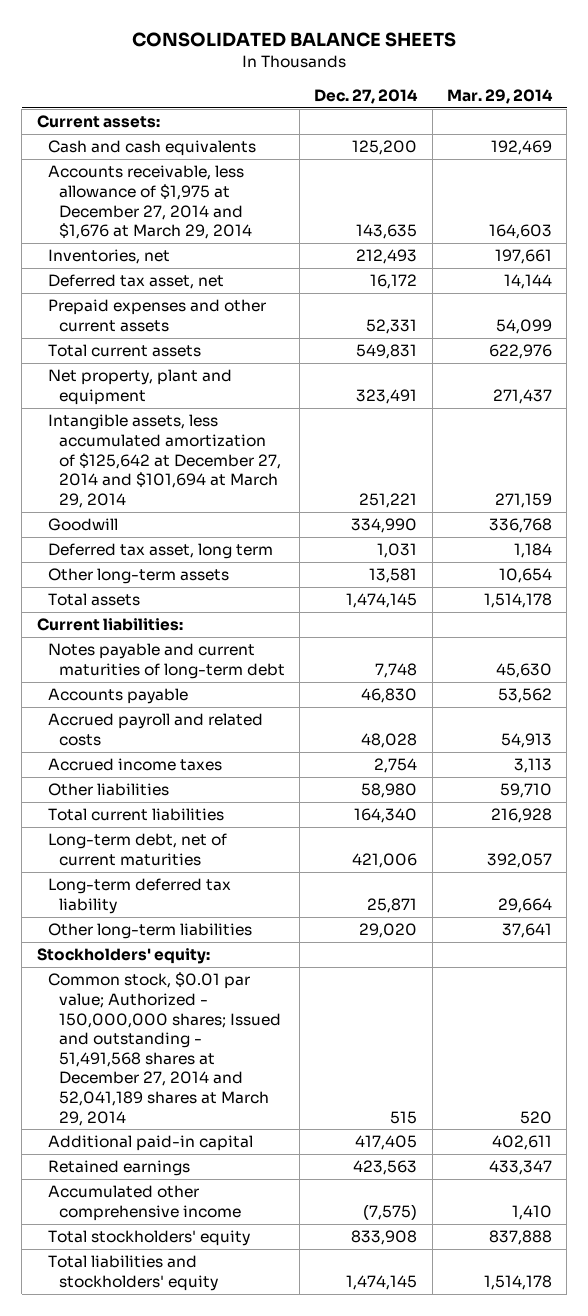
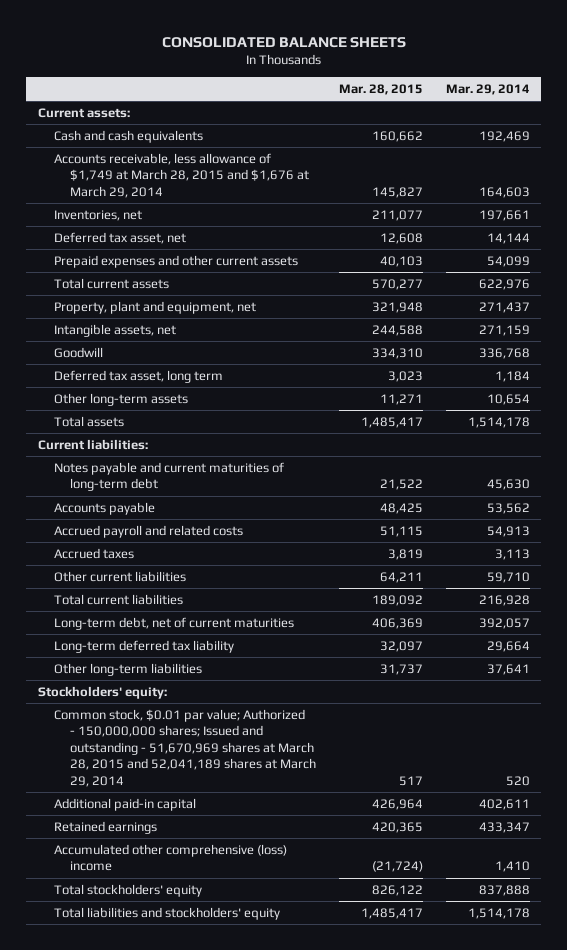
[314,89,419,105] Dec. 27, 2014 -> none
none -> [338,83,423,95] Mar. 28, 2015
[47,165,252,240] Accounts receivable, less allowance of $1,975 at December 27, 2014 and $1,676 at March 29, 2014 -> [53,152,309,198] Accounts receivable, less allowance of $1,749 at March 28, 2015 and $1,676 at March 29, 2014
[47,369,232,405] Net property, plant and equipment -> [53,300,256,314] Property, plant and equipment, net
[47,414,281,508] Intangible assets, less accumulated amortization of $125,642 at December 27, 2014 and $101,694 at March 29, 2014 -> [53,323,176,337] Intangible assets, net
[47,758,222,772] Accrued income taxes -> [53,547,134,559] Accrued taxes
[47,783,169,797] Other liabilities -> [53,570,186,582] Other current liabilities
[47,972,281,1126] Common stock, $0.01 par value; Authorized - 150,000,000 shares; Issued and outstanding - 51,491,568 shares at December 27, 2014 and 52,041,189 shares at March 29, 2014 -> [53,708,316,787] Common stock, $0.01 par value; Authorized - 150,000,000 shares; Issued and outstanding - 51,670,969 shares at March 28, 2015 and 52,041,189 shares at March 29, 2014
[47,1185,241,1221] Accumulated other comprehensive income -> [53,843,287,872] Accumulated other comprehensive (loss) income

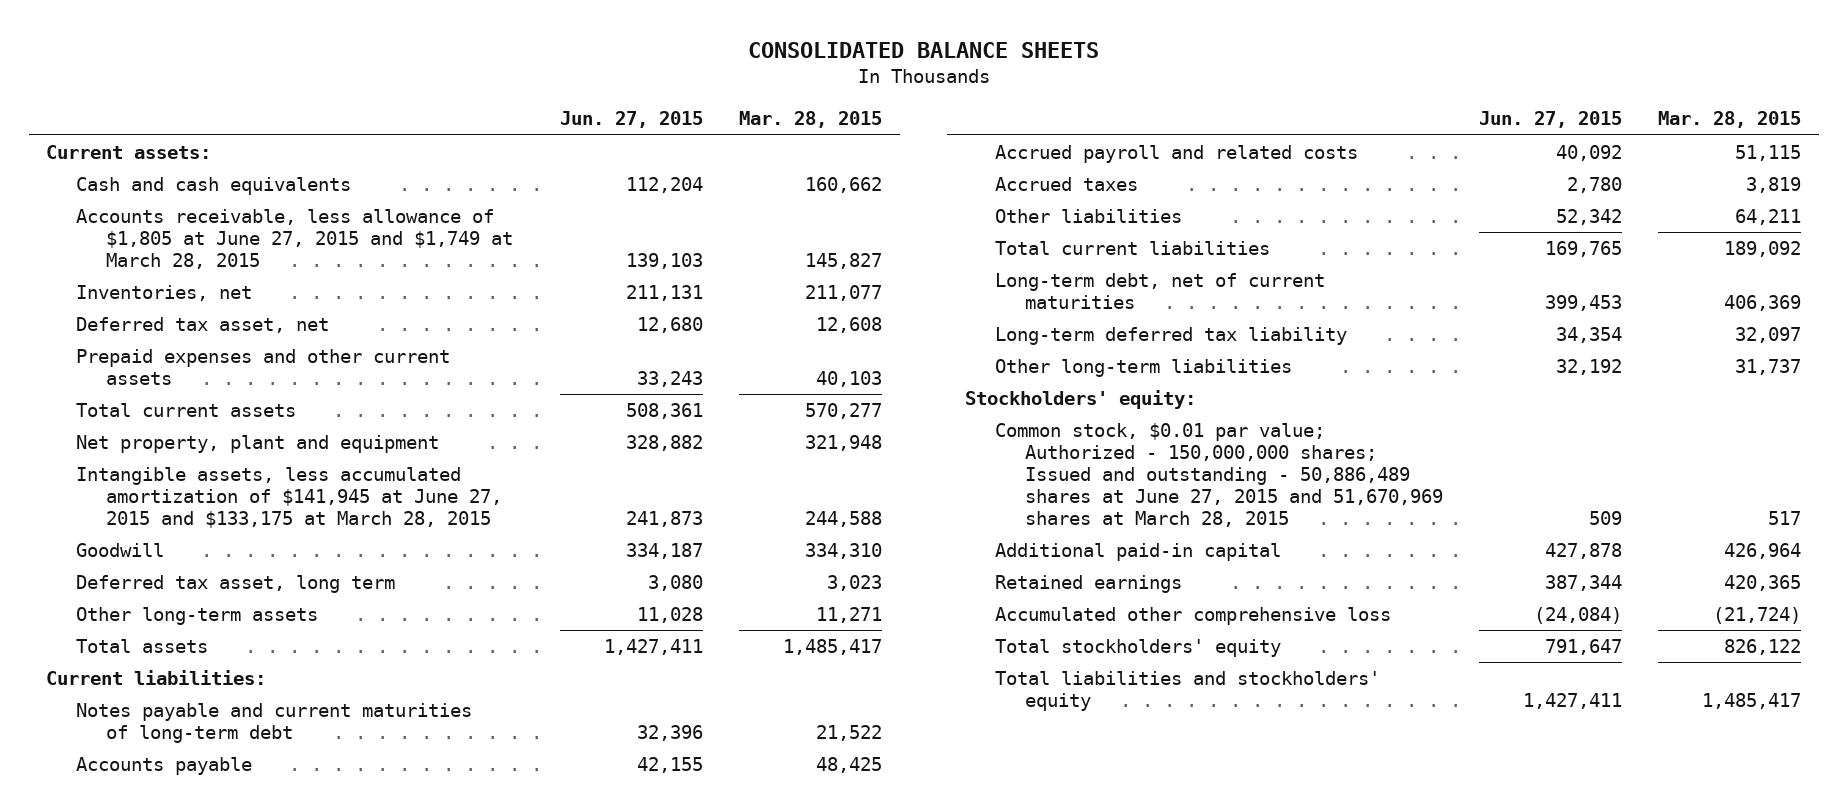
[445,83,530,95] Mar. 29, 2014 -> none
none -> [560,111,704,129] Jun. 27, 2015
[53,152,309,198] Accounts receivable, less allowance of $1,749 at March 28, 2015 and $1,676 at March 29, 2014 -> [76,209,514,269] Accounts receivable, less allowance of $1,805 at June 27, 2015 and $1,749 at March 28, 2015
[53,300,256,314] Property, plant and equipment, net -> [76,435,440,454] Net property, plant and equipment
[53,323,176,337] Intangible assets, net -> [76,467,503,528] Intangible assets, less accumulated amortization of $141,945 at June 27, 2015 and $133,175 at March 28, 2015
[53,570,186,582] Other current liabilities -> [995,209,1183,224] Other liabilities
[53,708,316,787] Common stock, $0.01 par value; Authorized - 150,000,000 shares; Issued and outstanding - 51,670,969 shares at March 28, 2015 and 52,041,189 shares at March 29, 2014 -> [995,423,1443,527] Common stock, $0.01 par value; Authorized - 150,000,000 shares; Issued and outstanding - 50,886,489 shares at June 27, 2015 and 51,670,969 shares at March 28, 2015
[53,843,287,872] Accumulated other comprehensive (loss) income -> [995,607,1392,626] Accumulated other comprehensive loss

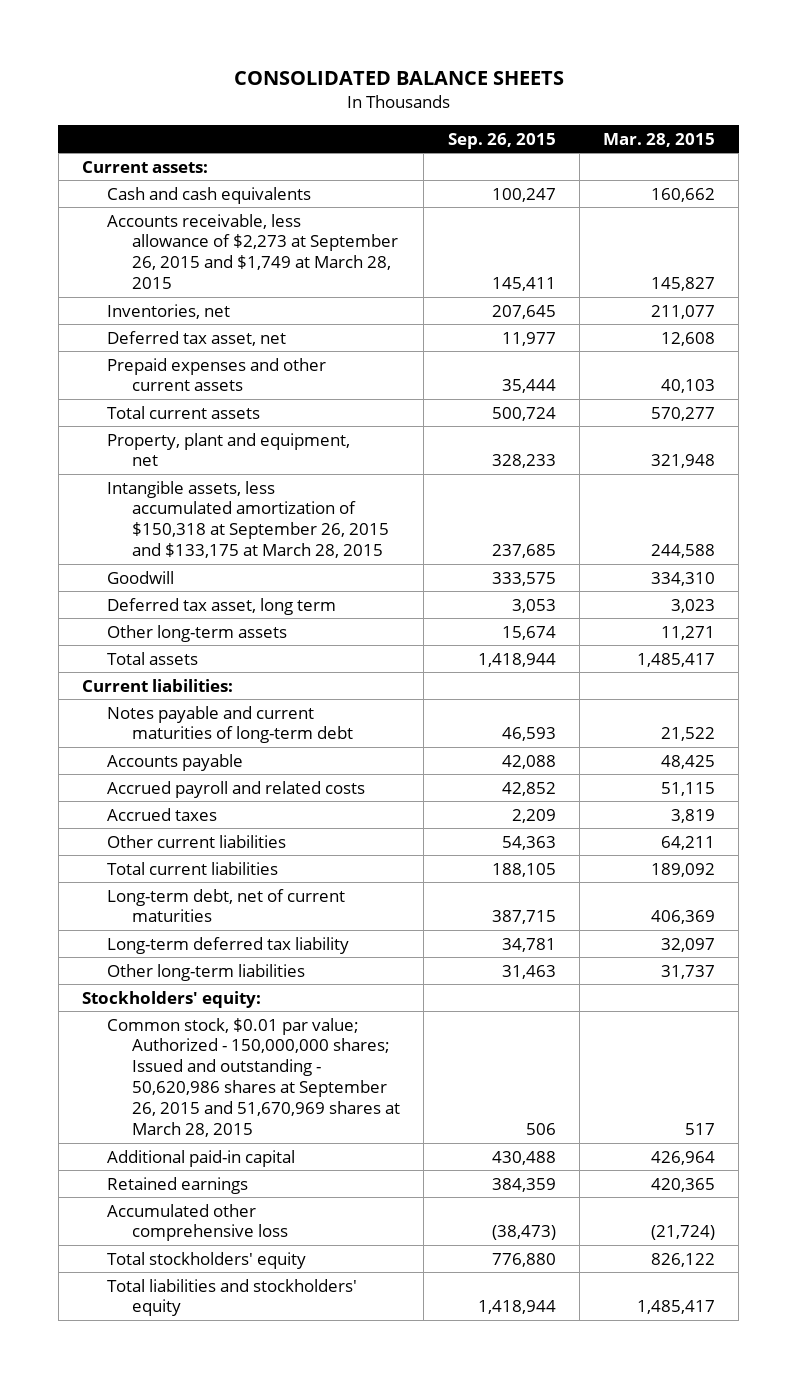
[560,111,704,129] Jun. 27, 2015 -> none
none -> [447,132,556,149] Sep. 26, 2015
[76,209,514,269] Accounts receivable, less allowance of $1,805 at June 27, 2015 and $1,749 at March 28, 2015 -> [107,213,399,290] Accounts receivable, less allowance of $2,273 at September 26, 2015 and $1,749 at March 28, 2015
[76,435,440,454] Net property, plant and equipment -> [107,432,351,467] Property, plant and equipment, net
[76,467,503,528] Intangible assets, less accumulated amortization of $141,945 at June 27, 2015 and $133,175 at March 28, 2015 -> [107,480,390,559] Intangible assets, less accumulated amortization of $150,318 at September 26, 2015 and $133,175 at March 28, 2015
[995,209,1183,224] Other liabilities -> [107,834,287,848] Other current liabilities
[995,423,1443,527] Common stock, $0.01 par value; Authorized - 150,000,000 shares; Issued and outstanding - 50,886,489 shares at June 27, 2015 and 51,670,969 shares at March 28, 2015 -> [107,1017,401,1138] Common stock, $0.01 par value; Authorized - 150,000,000 shares; Issued and outstanding - 50,620,986 shares at September 26, 2015 and 51,670,969 shares at March 28, 2015

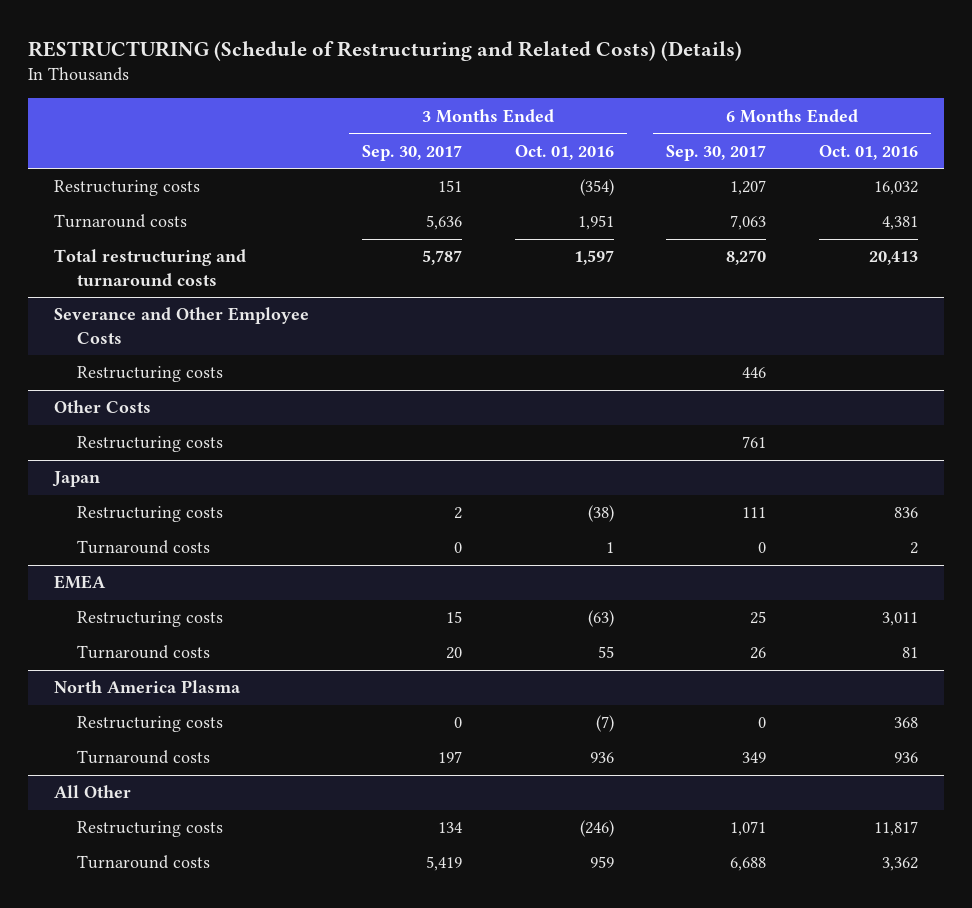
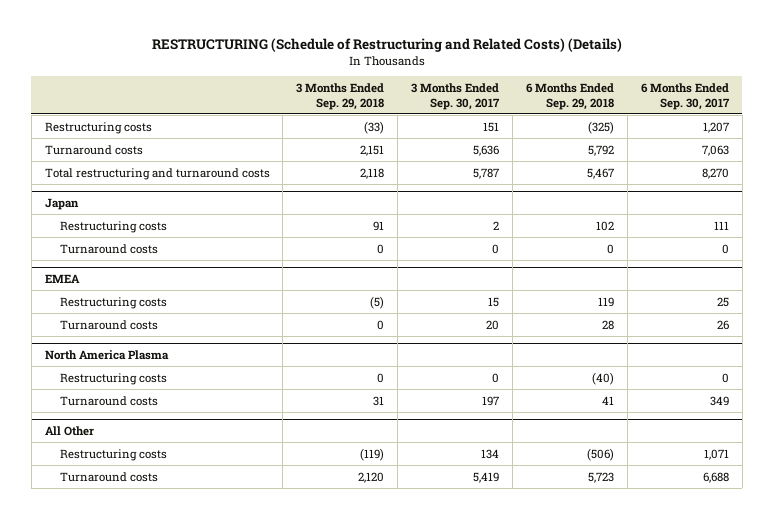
[514,144,614,160] Oct. 01, 2016 -> none
[819,144,919,160] Oct. 01, 2016 -> none
none -> [296,83,385,110] 3 Months Ended Sep. 29, 2018
none -> [526,83,615,110] 6 Months Ended Sep. 29, 2018
[53,307,309,344] Severance and Other Employee Costs -> none
[77,366,224,383] Restructuring costs -> none
[53,400,151,414] Other Costs -> none
[77,436,224,453] Restructuring costs -> none

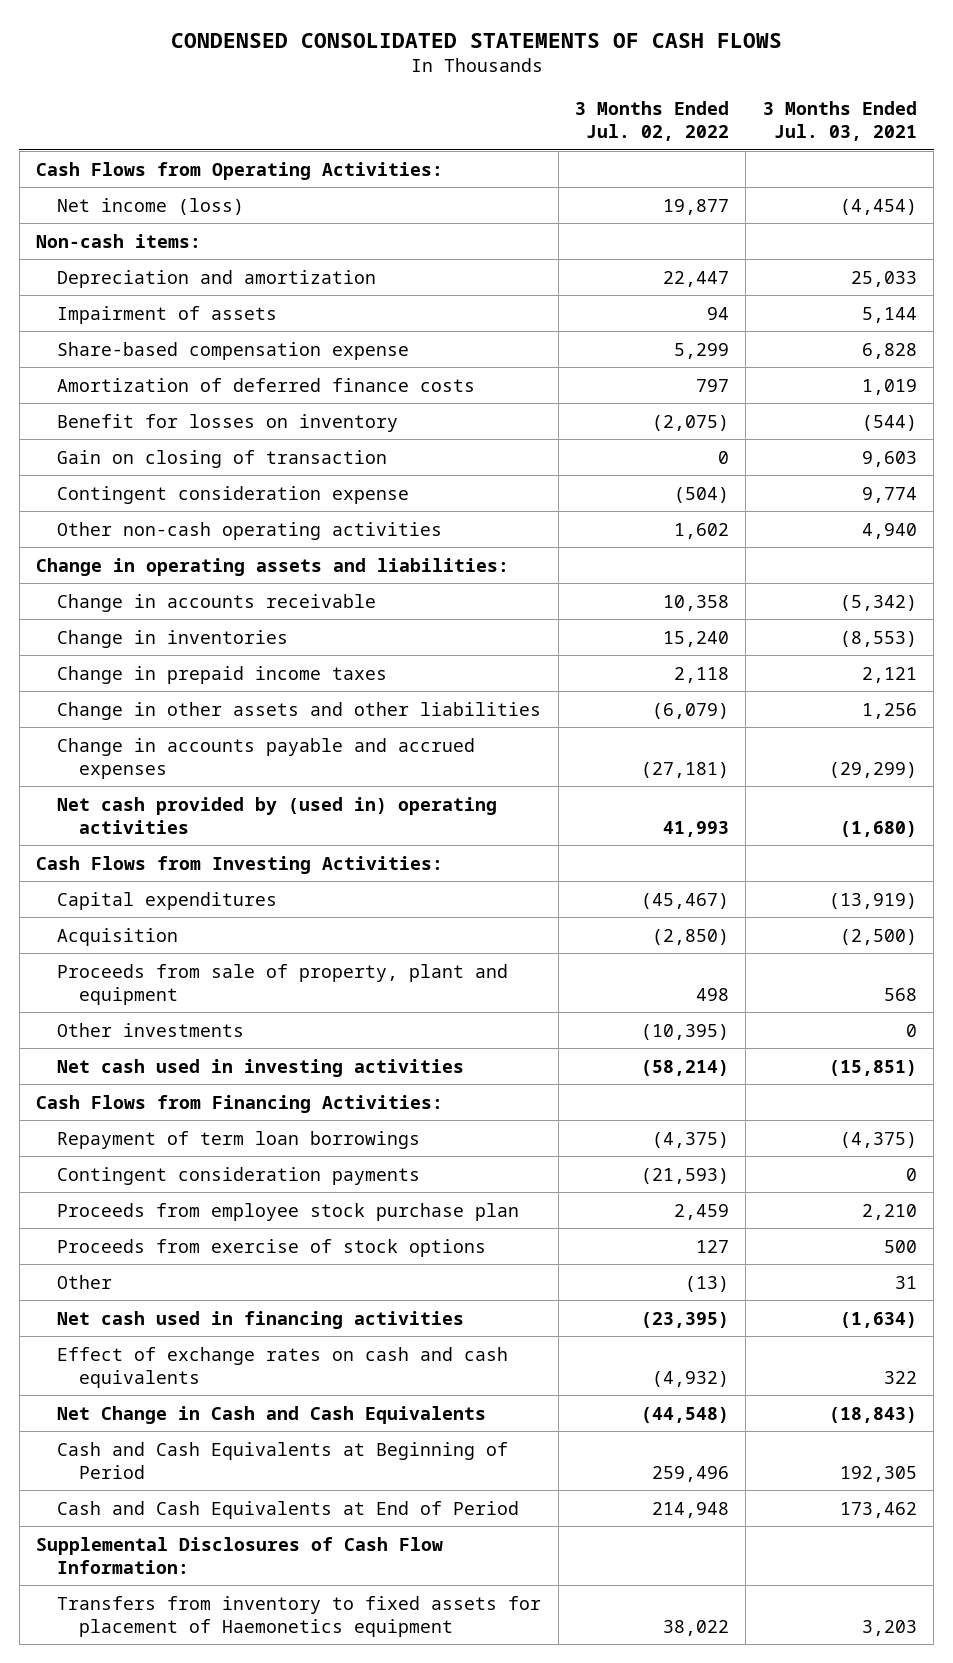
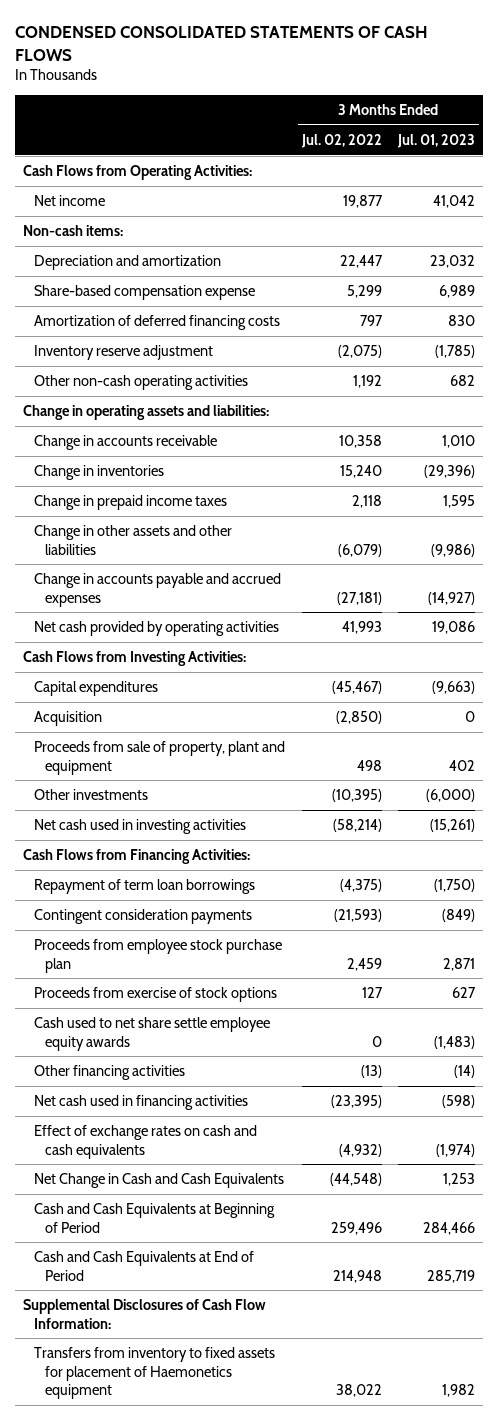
[762,100,917,142] 3 Months Ended Jul. 03, 2021 -> none
none -> [397,133,476,148] Jul. 01, 2023
[57,197,245,215] Net income (loss) -> [34,195,106,207] Net income
[57,305,278,324] Impairment of assets -> none
[57,449,388,468] Gain on closing of transaction -> none
[57,485,410,504] Contingent consideration expense -> none
[57,377,476,392] Amortization of deferred finance costs -> [34,315,281,331] Amortization of deferred financing costs
[57,413,399,432] Benefit for losses on inventory -> [34,345,214,361] Inventory reserve adjustment
[674,522,730,539] 1,602 -> [352,375,382,389] 1,192
[57,796,498,834] Net cash provided by (used in) operating activities -> [34,621,280,637] Net cash provided by operating activities
none -> [34,1017,271,1051] Cash used to net share settle employee equity awards
[57,1274,113,1289] Other -> [34,1065,186,1081] Other financing activities

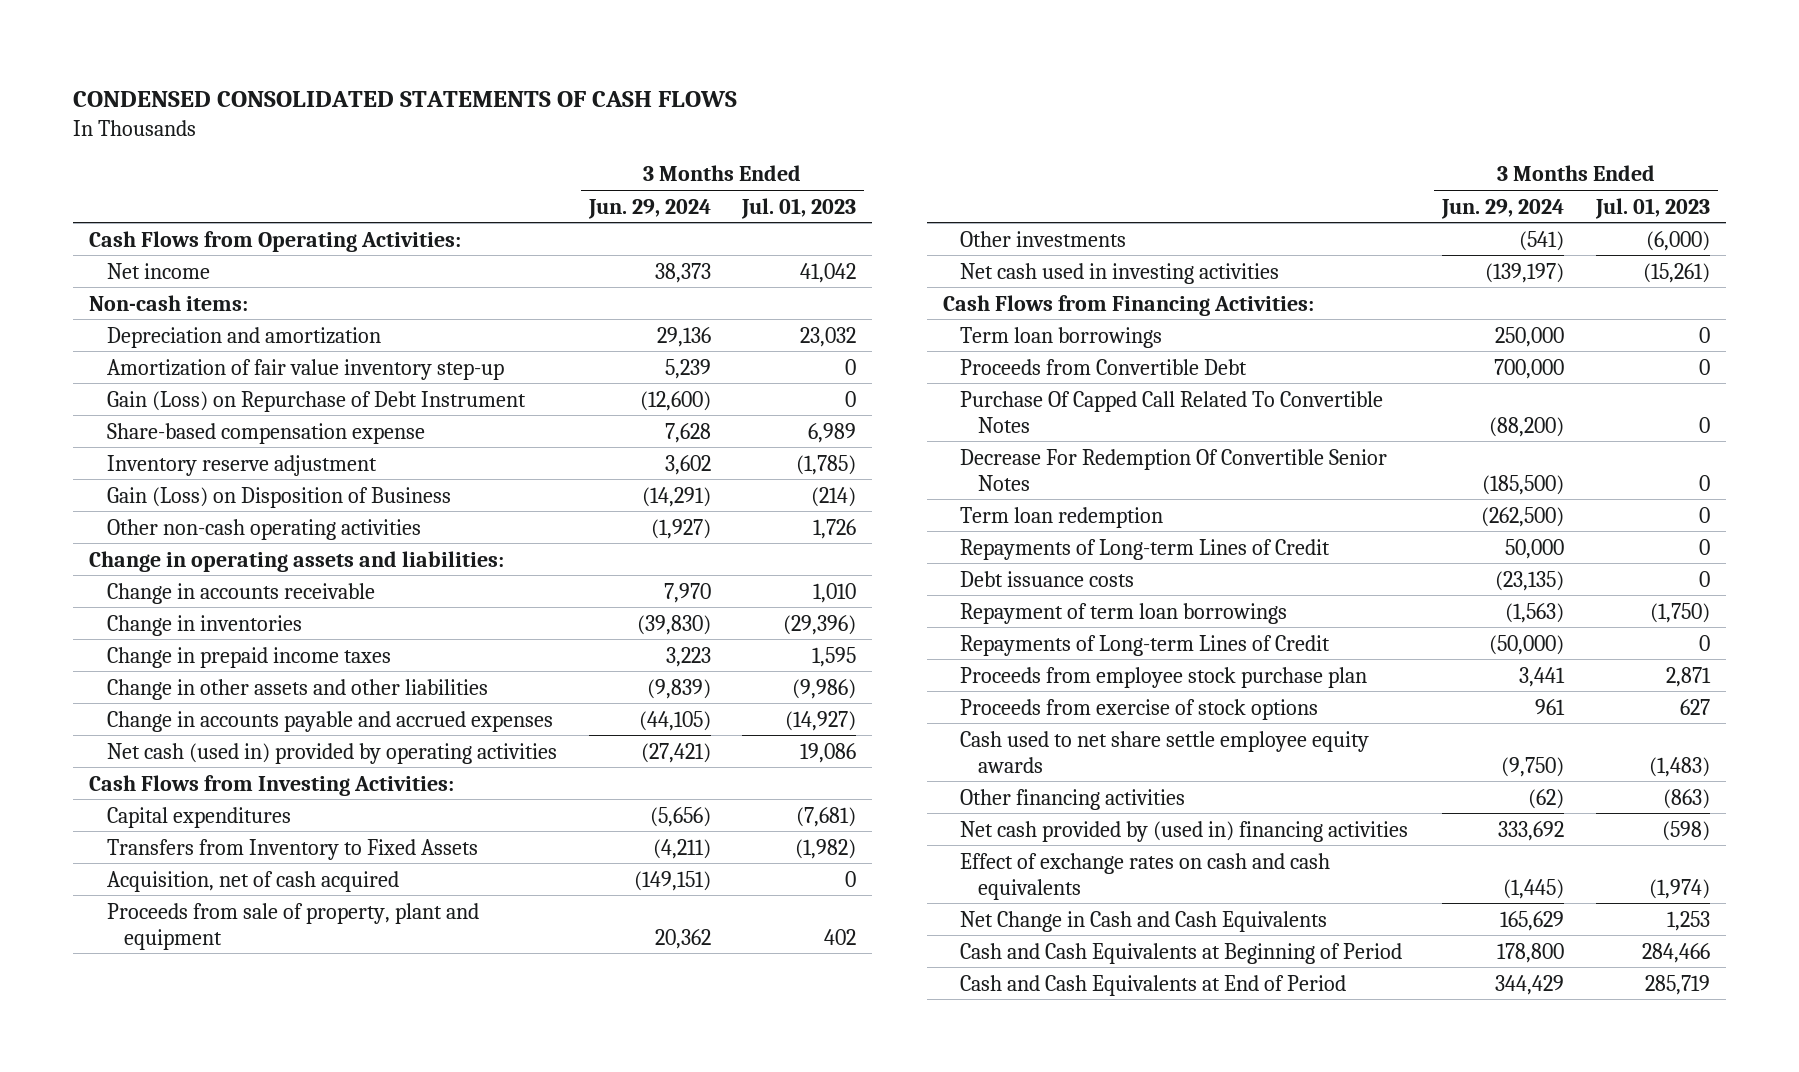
[300,133,382,148] Jul. 02, 2022 -> none
none -> [587,198,711,219] Jun. 29, 2024
none -> [106,358,504,380] Amortization of fair value inventory step-up
none -> [106,390,526,412] Gain (Loss) on Repurchase of Debt Instrument
[34,315,281,331] Amortization of deferred financing costs -> none
none -> [106,486,451,508] Gain (Loss) on Disposition of Business
[450,375,476,387] 682 -> [813,518,857,539] 1,726
[34,621,280,637] Net cash provided by operating activities -> [106,742,557,764] Net cash (used in) provided by operating activities
[432,681,476,695] (9,663) -> [796,806,857,827] (7,681)
none -> [106,838,478,860] Transfers from Inventory to Fixed Assets
[34,711,103,727] Acquisition -> [106,870,399,892] Acquisition, net of cash acquired
none -> [960,326,1163,348] Term loan borrowings
none -> [960,358,1248,375] Proceeds from Convertible Debt
none -> [960,390,1384,433] Purchase Of Capped Call Related To Convertible Notes
none -> [960,448,1388,491] Decrease For Redemption Of Convertible Senior Notes
none -> [960,506,1164,528] Term loan redemption
none -> [960,538,1331,560] Repayments of Long-term Lines of Credit
none -> [960,570,1135,587] Debt issuance costs
[34,909,253,925] Contingent consideration payments -> none
none -> [960,634,1331,656] Repayments of Long-term Lines of Credit
[454,1065,476,1079] (14) -> [1663,788,1711,809] (863)
[34,1095,249,1111] Net cash used in financing activities -> [960,820,1409,842] Net cash provided by (used in) financing activities
[23,1299,267,1329] Supplemental Disclosures of Cash Flow Information: -> none
[34,1347,276,1400] Transfers from inventory to fixed assets for placement of Haemonetics equipment -> none

